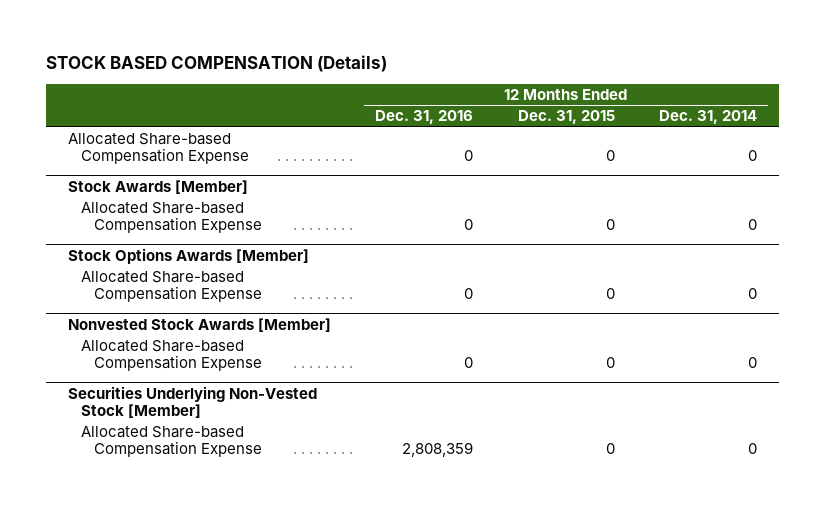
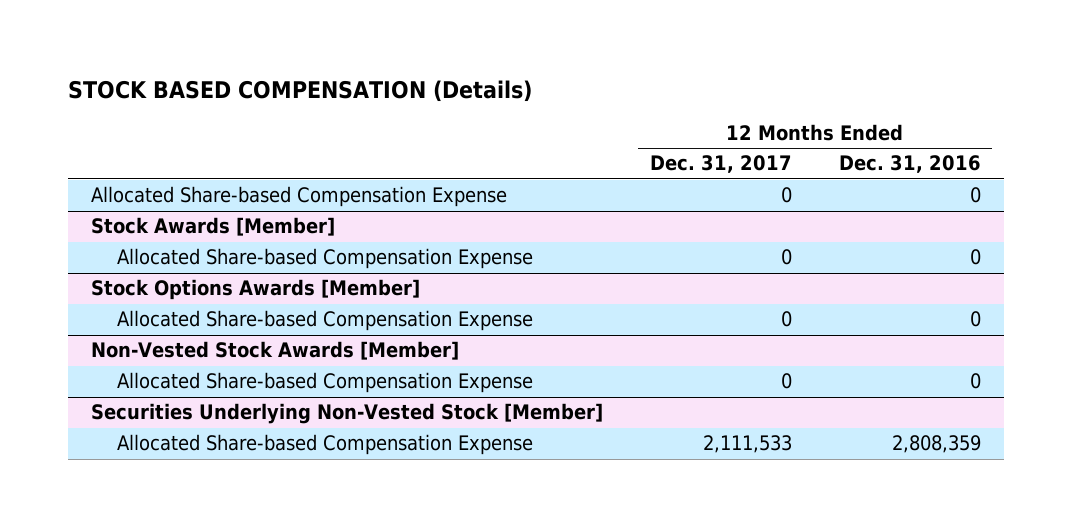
[517,110,615,125] Dec. 31, 2015 -> none
[658,110,757,125] Dec. 31, 2014 -> none
none -> [649,155,792,174] Dec. 31, 2017
[68,317,332,332] Nonvested Stock Awards [Member] -> [90,341,459,361] Non-Vested Stock Awards [Member]

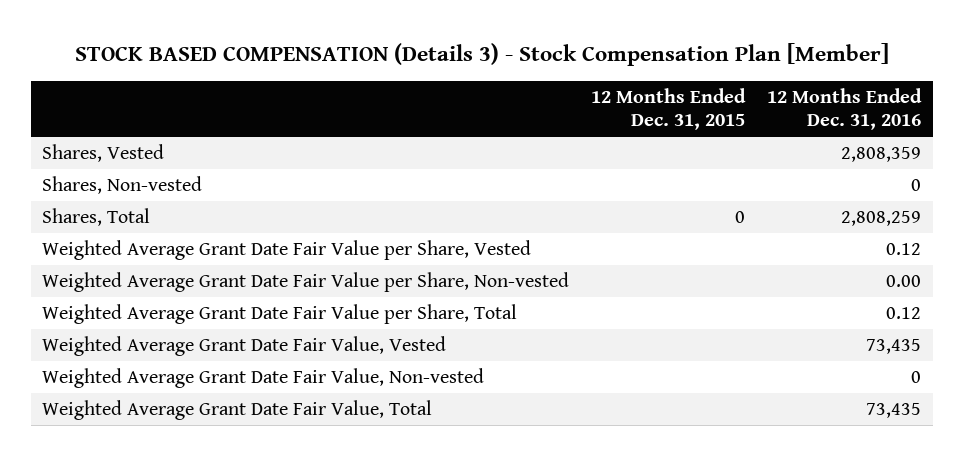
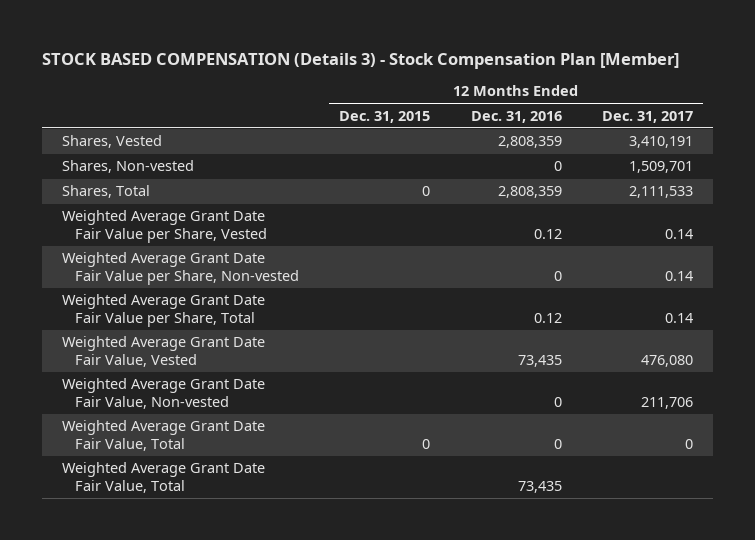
none -> [601,110,693,123] Dec. 31, 2017
[841,210,922,226] 2,808,259 -> [497,186,562,199] 2,808,359
[886,274,922,287] 0.00 -> [553,270,562,281] 0
none -> [62,420,266,451] Weighted Average Grant Date Fair Value, Total

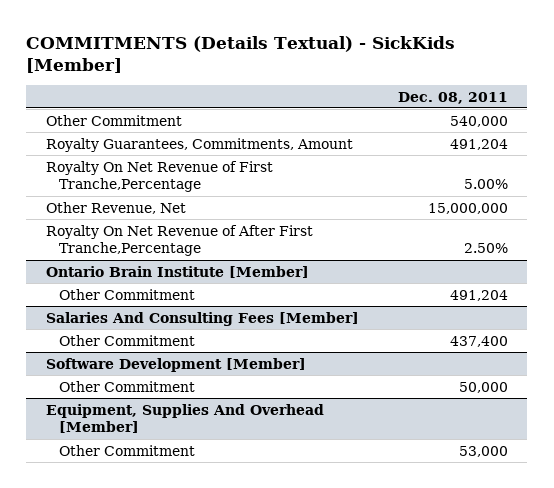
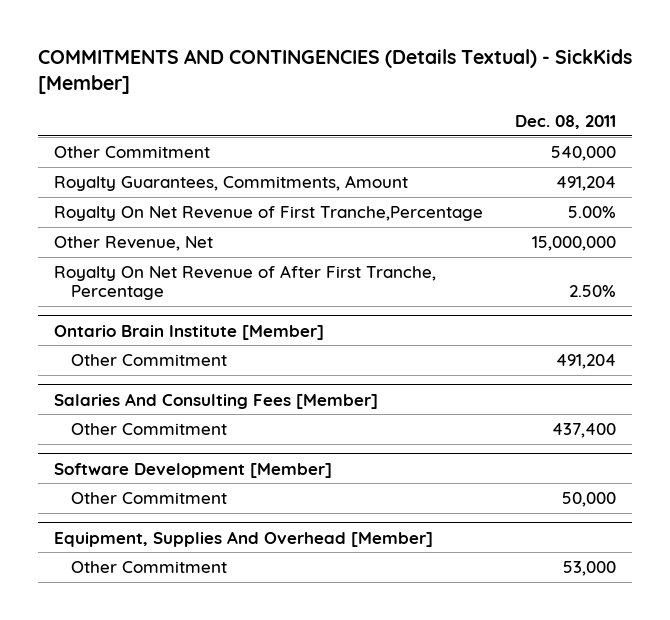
[26,35,456,73] COMMITMENTS (Details Textual) - SickKids [Member] -> [37,48,632,94] COMMITMENTS AND CONTINGENCIES (Details Textual) - SickKids [Member]
[45,224,313,257] Royalty On Net Revenue of After First Tranche,Percentage -> [53,264,436,301] Royalty On Net Revenue of After First Tranche, Percentage

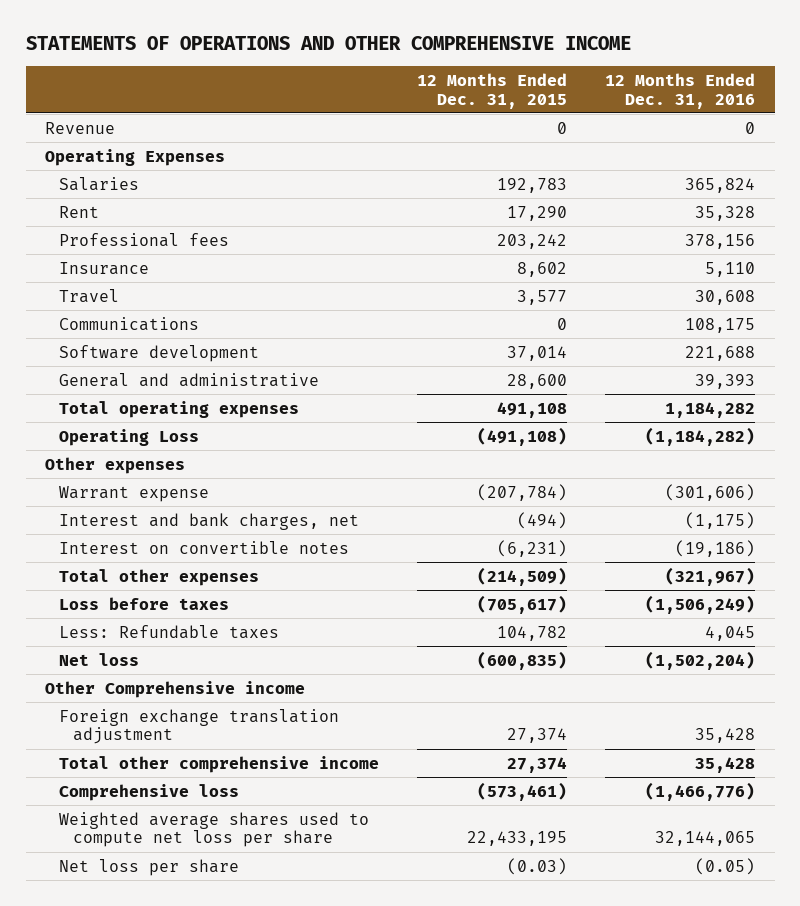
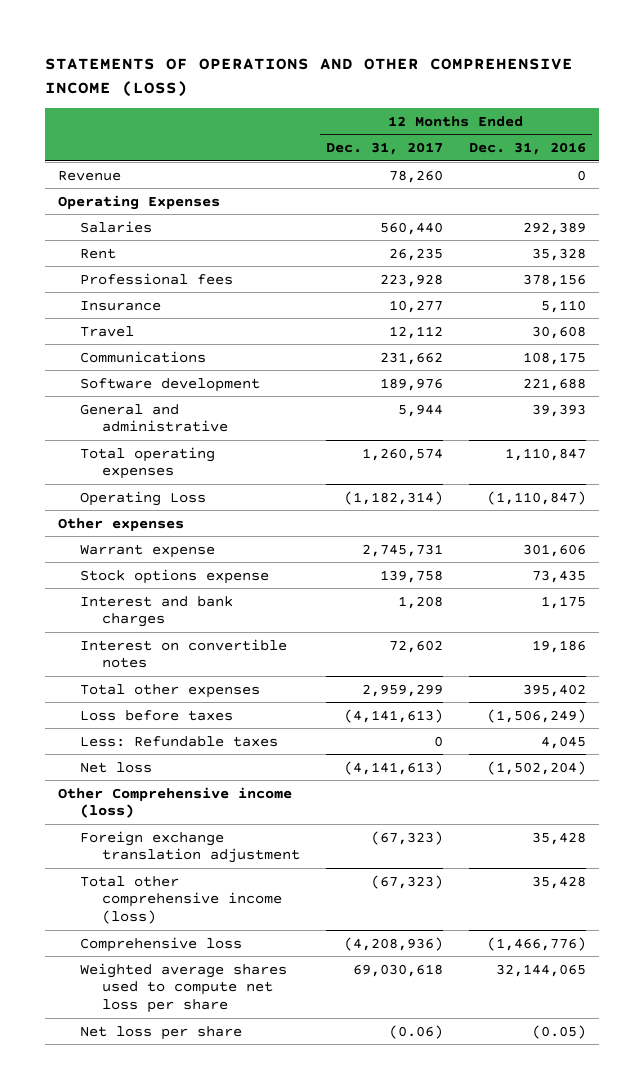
[25,36,631,51] STATEMENTS OF OPERATIONS AND OTHER COMPREHENSIVE INCOME -> [45,58,574,98] STATEMENTS OF OPERATIONS AND OTHER COMPREHENSIVE INCOME (LOSS)
[417,72,568,109] 12 Months Ended Dec. 31, 2015 -> none
none -> [326,142,444,156] Dec. 31, 2017
[685,177,756,193] 365,824 -> [522,221,586,235] 292,389
[665,401,756,418] 1,184,282 -> [504,447,586,461] 1,110,847
[645,426,756,446] (1,184,282) -> [486,490,586,505] (1,110,847)
[665,483,756,501] (301,606) -> [522,543,586,557] 301,606
none -> [80,568,270,584] Stock options expense
[59,512,360,530] Interest and bank charges, net -> [80,595,234,628] Interest and bank charges
[685,511,756,529] (1,175) -> [540,595,586,609] 1,175
[675,539,756,557] (19,186) -> [531,639,586,653] 19,186
[665,566,756,586] (321,967) -> [522,683,586,697] 395,402
[44,680,305,698] Other Comprehensive income -> [58,786,293,819] Other Comprehensive income (loss)
[59,755,380,773] Total other comprehensive income -> [80,875,283,925] Total other comprehensive income (loss)

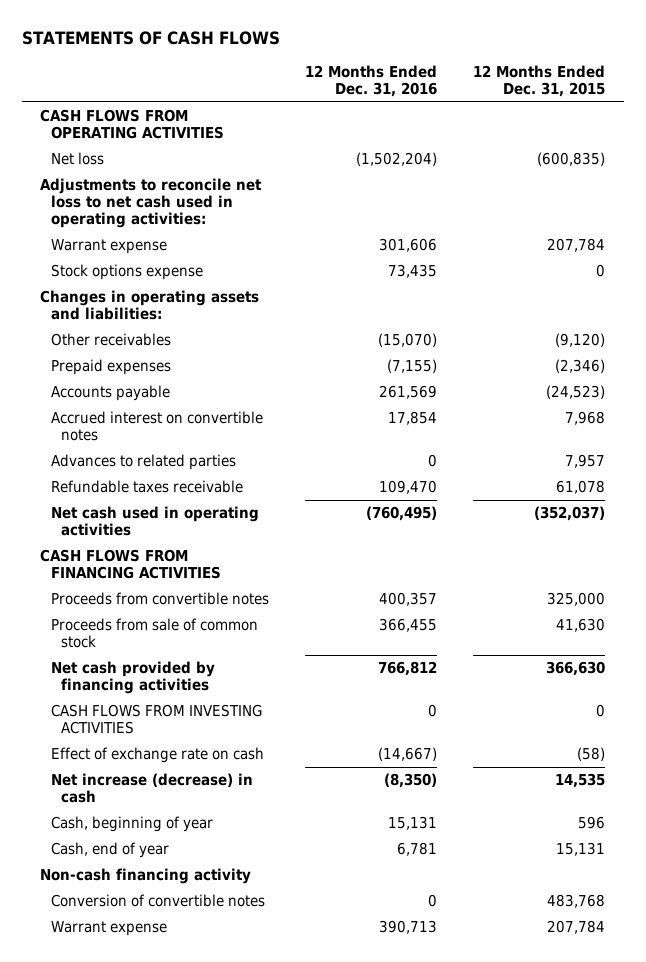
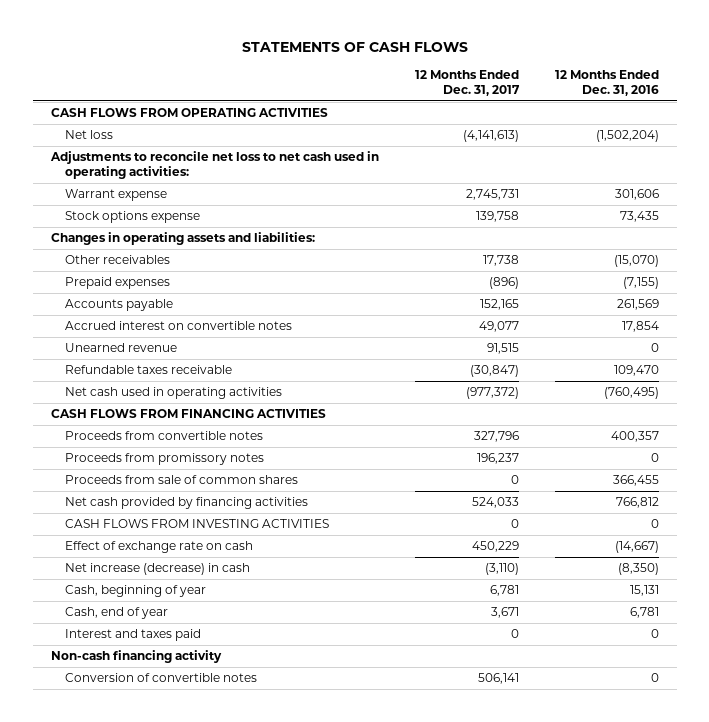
[473,64,606,97] 12 Months Ended Dec. 31, 2015 -> none
none -> [414,70,520,97] 12 Months Ended Dec. 31, 2017
[50,454,236,471] Advances to related parties -> none
none -> [65,343,178,353] Unearned revenue
none -> [65,453,265,466] Proceeds from promissory notes
[50,618,258,649] Proceeds from sale of common stock -> [65,475,299,485] Proceeds from sale of common shares
none -> [65,629,202,642] Interest and taxes paid
[50,921,167,937] Warrant expense -> none

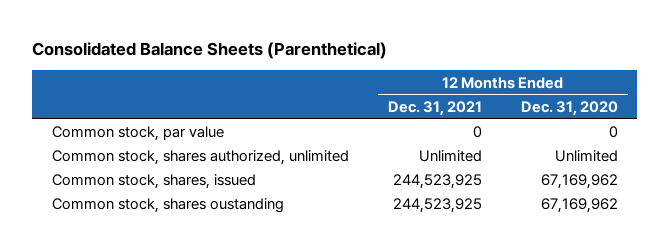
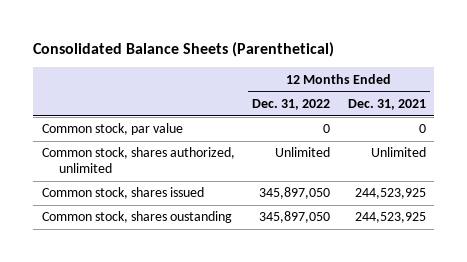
[520,100,618,116] Dec. 31, 2020 -> none
none -> [252,98,331,110] Dec. 31, 2022
[51,174,256,190] Common stock, shares, issued -> [41,187,204,200] Common stock, shares issued

